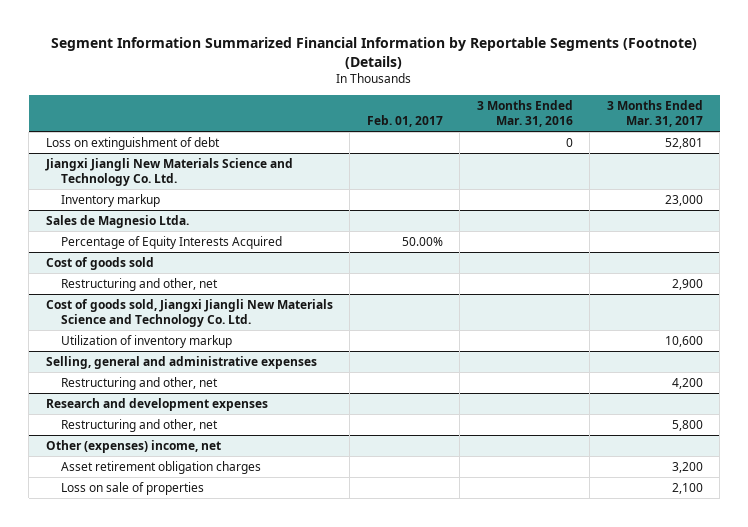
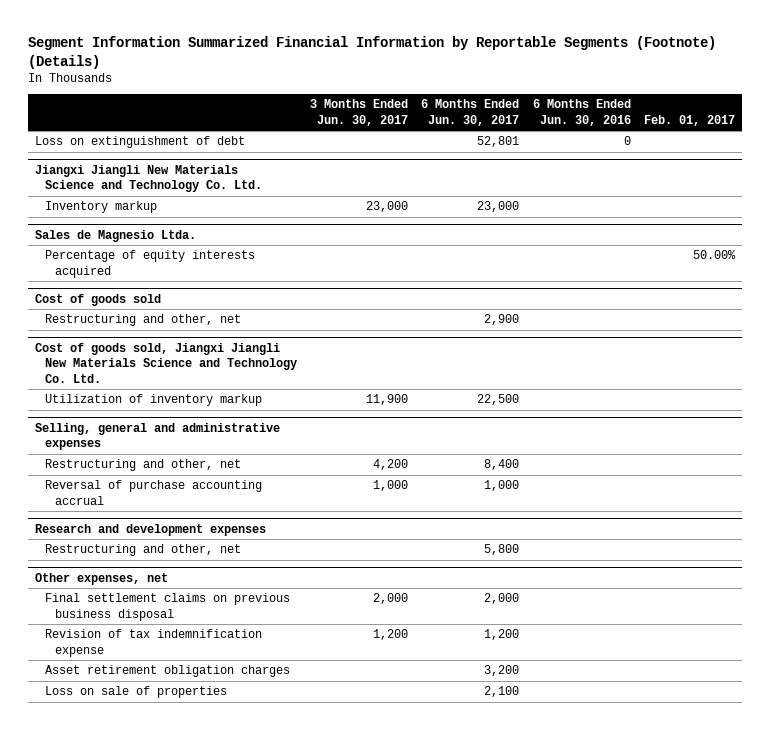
[476,100,573,128] 3 Months Ended Mar. 31, 2016 -> none
[606,100,703,128] 3 Months Ended Mar. 31, 2017 -> none
none -> [309,99,408,126] 3 Months Ended Jun. 30, 2017
none -> [421,99,520,126] 6 Months Ended Jun. 30, 2017
none -> [532,99,631,126] 6 Months Ended Jun. 30, 2016
[61,235,283,249] Percentage of Equity Interests Acquired -> [44,250,255,278] Percentage of equity interests acquired
none -> [44,480,262,505] Reversal of purchase accounting accrual
[45,439,221,453] Other (expenses) income, net -> none
[61,460,262,474] Asset retirement obligation charges -> none
[61,481,205,495] Loss on sale of properties -> none
none -> [34,572,168,585] Other expenses, net
none -> [44,593,290,621] Final settlement claims on previous business disposal
none -> [44,629,262,657] Revision of tax indemnification expense
none -> [44,665,290,678] Asset retirement obligation charges
none -> [44,686,227,699] Loss on sale of properties

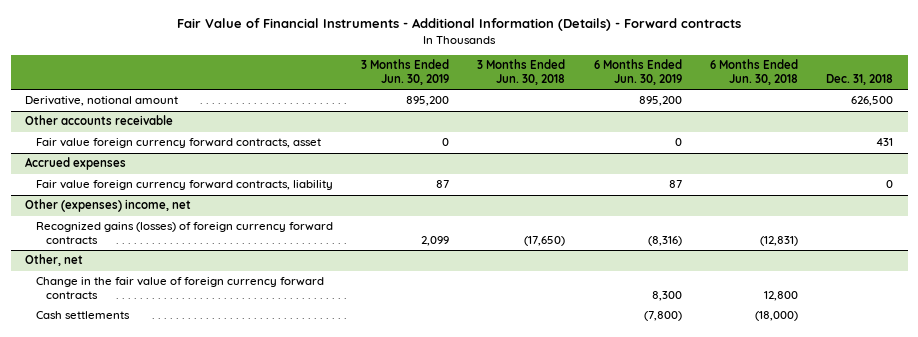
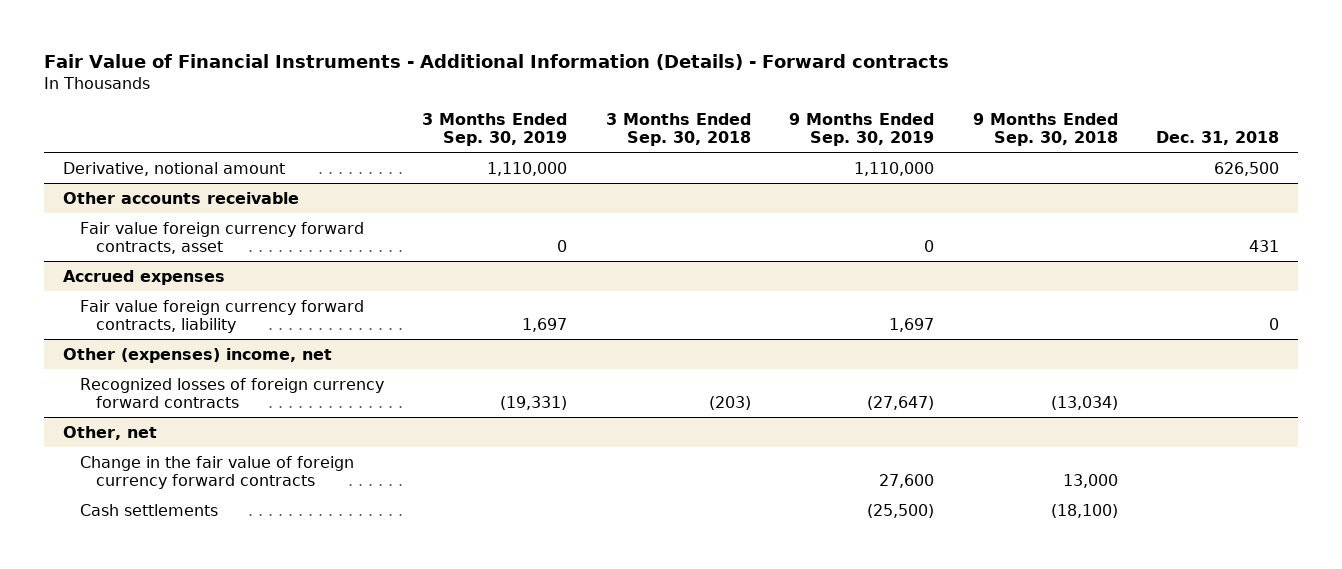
[360,59,449,85] 3 Months Ended Jun. 30, 2019 -> none
[477,59,566,85] 3 Months Ended Jun. 30, 2018 -> none
[593,59,682,85] 6 Months Ended Jun. 30, 2019 -> none
[709,59,798,85] 6 Months Ended Jun. 30, 2018 -> none
none -> [422,112,568,146] 3 Months Ended Sep. 30, 2019
none -> [605,112,751,146] 3 Months Ended Sep. 30, 2018
none -> [789,112,935,146] 9 Months Ended Sep. 30, 2019
none -> [972,112,1118,146] 9 Months Ended Sep. 30, 2018
[35,222,333,244] Recognized gains (losses) of foreign currency forward contracts -> [79,377,384,408] Recognized losses of foreign currency forward contracts

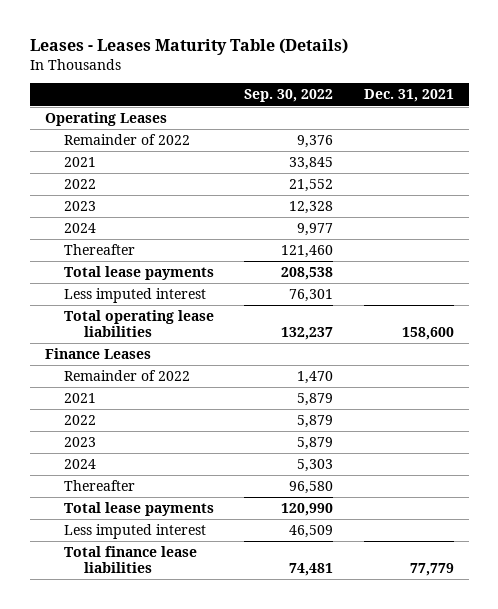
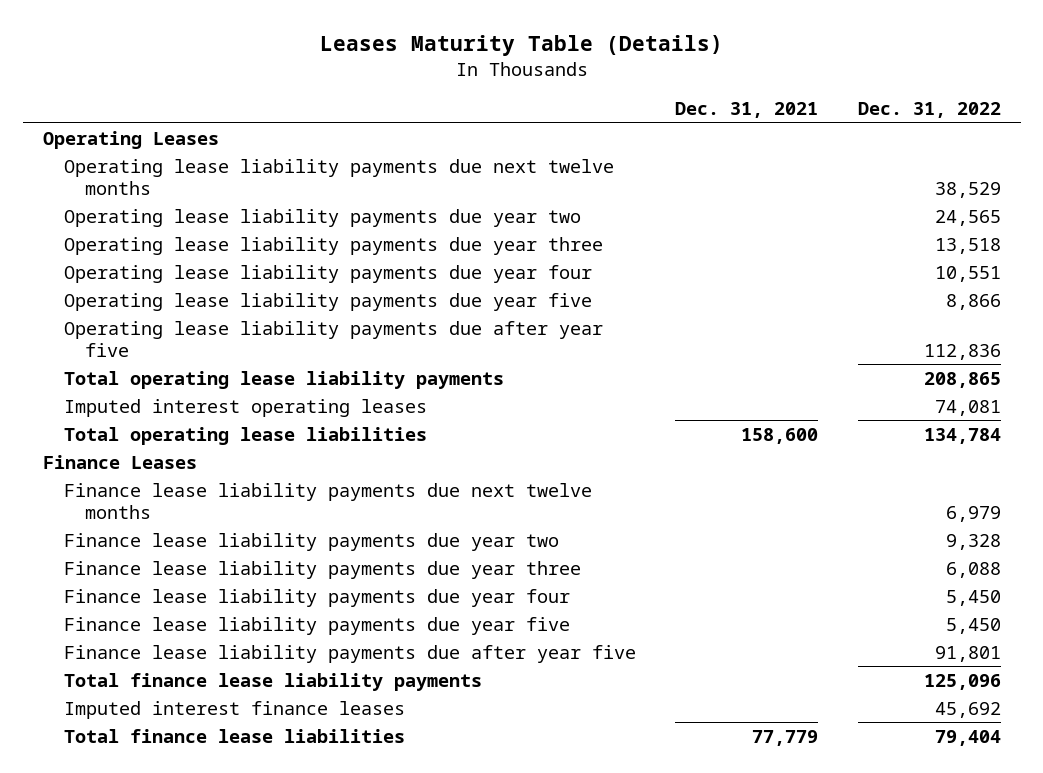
[29,38,348,56] Leases - Leases Maturity Table (Details) -> [319,35,723,57] Leases Maturity Table (Details)
[244,89,334,103] Sep. 30, 2022 -> none
none -> [857,102,1001,119] Dec. 31, 2022
[64,134,191,146] Remainder of 2022 -> none
[64,244,136,256] Thereafter -> none
[64,157,97,168] 2021 -> [63,158,614,195] Operating lease liability payments due next twelve months
[64,179,97,190] 2022 -> [63,208,581,227] Operating lease liability payments due year two
[64,201,97,212] 2023 -> [63,236,603,255] Operating lease liability payments due year three
[64,223,97,234] 2024 -> [63,264,592,283] Operating lease liability payments due year four
none -> [63,292,592,311] Operating lease liability payments due year five
none -> [63,320,603,357] Operating lease liability payments due after year five
[64,266,215,281] Total lease payments -> [63,370,504,389] Total operating lease liability payments
[64,288,207,304] Less imputed interest -> [63,398,427,417] Imputed interest operating leases
[64,370,191,382] Remainder of 2022 -> none
[64,480,136,492] Thereafter -> none
[64,393,97,404] 2021 -> [63,482,592,519] Finance lease liability payments due next twelve months
[64,415,97,426] 2022 -> [63,532,559,551] Finance lease liability payments due year two
[64,437,97,448] 2023 -> [63,560,581,579] Finance lease liability payments due year three
[64,459,97,470] 2024 -> [63,588,570,607] Finance lease liability payments due year four
none -> [63,616,570,635] Finance lease liability payments due year five
none -> [63,644,636,663] Finance lease liability payments due after year five
[64,502,215,517] Total lease payments -> [63,672,482,691] Total finance lease liability payments
[64,524,207,540] Less imputed interest -> [63,700,405,719] Imputed interest finance leases

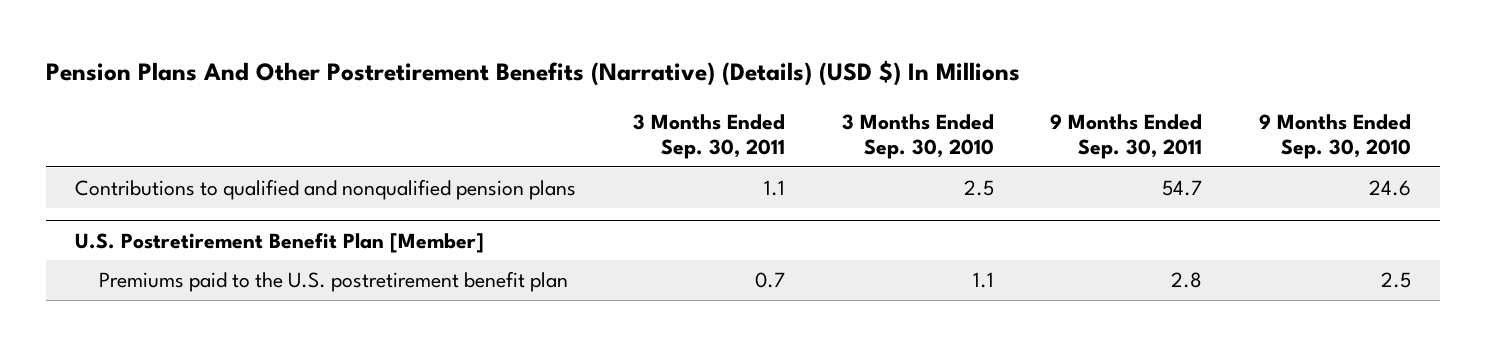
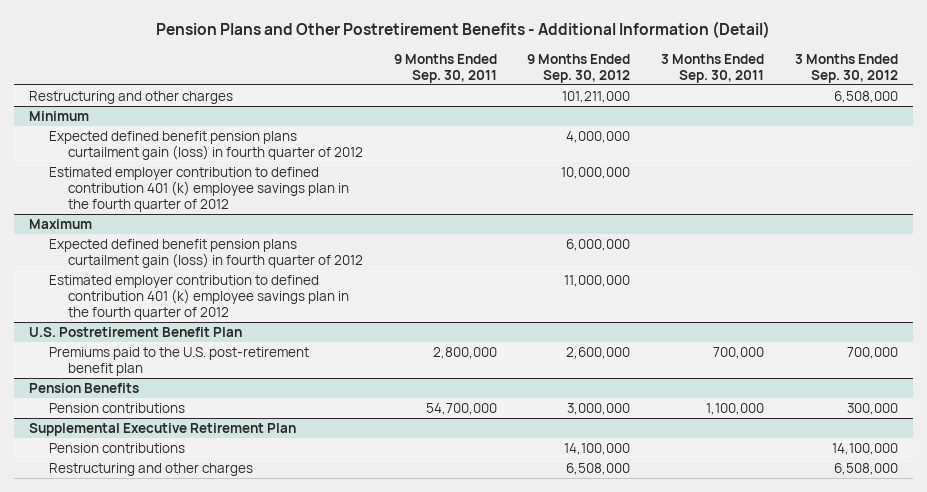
[46,60,1021,87] Pension Plans And Other Postretirement Benefits (Narrative) (Details) (USD $) In Millions -> [156,21,771,39] Pension Plans and Other Postretirement Benefits - Additional Information (Detail)
[841,113,994,160] 3 Months Ended Sep. 30, 2010 -> none
[1259,113,1412,160] 9 Months Ended Sep. 30, 2010 -> none
none -> [527,53,631,83] 9 Months Ended Sep. 30, 2012
none -> [794,53,898,83] 3 Months Ended Sep. 30, 2012
[74,179,576,201] Contributions to qualified and nonqualified pension plans -> none
none -> [29,90,234,104] Restructuring and other charges
none -> [29,110,90,121] Minimum
none -> [48,130,364,160] Expected defined benefit pension plans curtailment gain (loss) in fourth quarter of 2012
none -> [48,166,350,212] Estimated employer contribution to defined contribution 401 (k) employee savings plan in the fourth quarter of 2012
none -> [29,218,93,229] Maximum
none -> [48,238,364,268] Expected defined benefit pension plans curtailment gain (loss) in fourth quarter of 2012
none -> [48,274,350,320] Estimated employer contribution to defined contribution 401 (k) employee savings plan in the fourth quarter of 2012
[74,231,484,253] U.S. Postretirement Benefit Plan [Member] -> [29,326,243,337] U.S. Postretirement Benefit Plan
[99,271,569,293] Premiums paid to the U.S. postretirement benefit plan -> [48,346,309,376] Premiums paid to the U.S. post-retirement benefit plan
[754,272,785,289] 0.7 -> [712,346,764,359] 700,000
[1171,272,1203,289] 2.8 -> [432,346,497,359] 2,800,000
none -> [29,382,140,393] Pension Benefits
none -> [48,402,185,413] Pension contributions
none -> [29,422,297,436] Supplemental Executive Retirement Plan
none -> [48,442,185,453] Pension contributions
none -> [48,462,253,476] Restructuring and other charges

